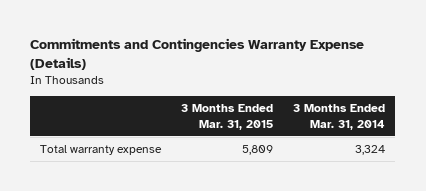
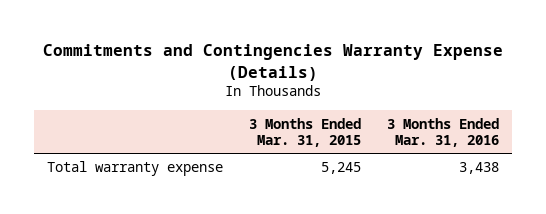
[293,104,386,130] 3 Months Ended Mar. 31, 2014 -> none
none -> [386,117,499,147] 3 Months Ended Mar. 31, 2016
[242,145,274,156] 5,809 -> [321,162,362,175] 5,245

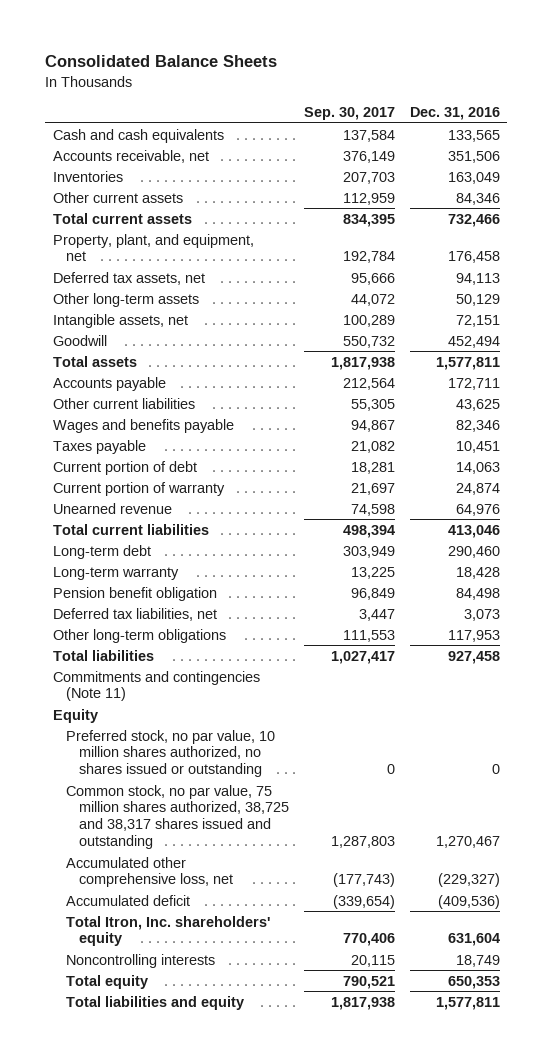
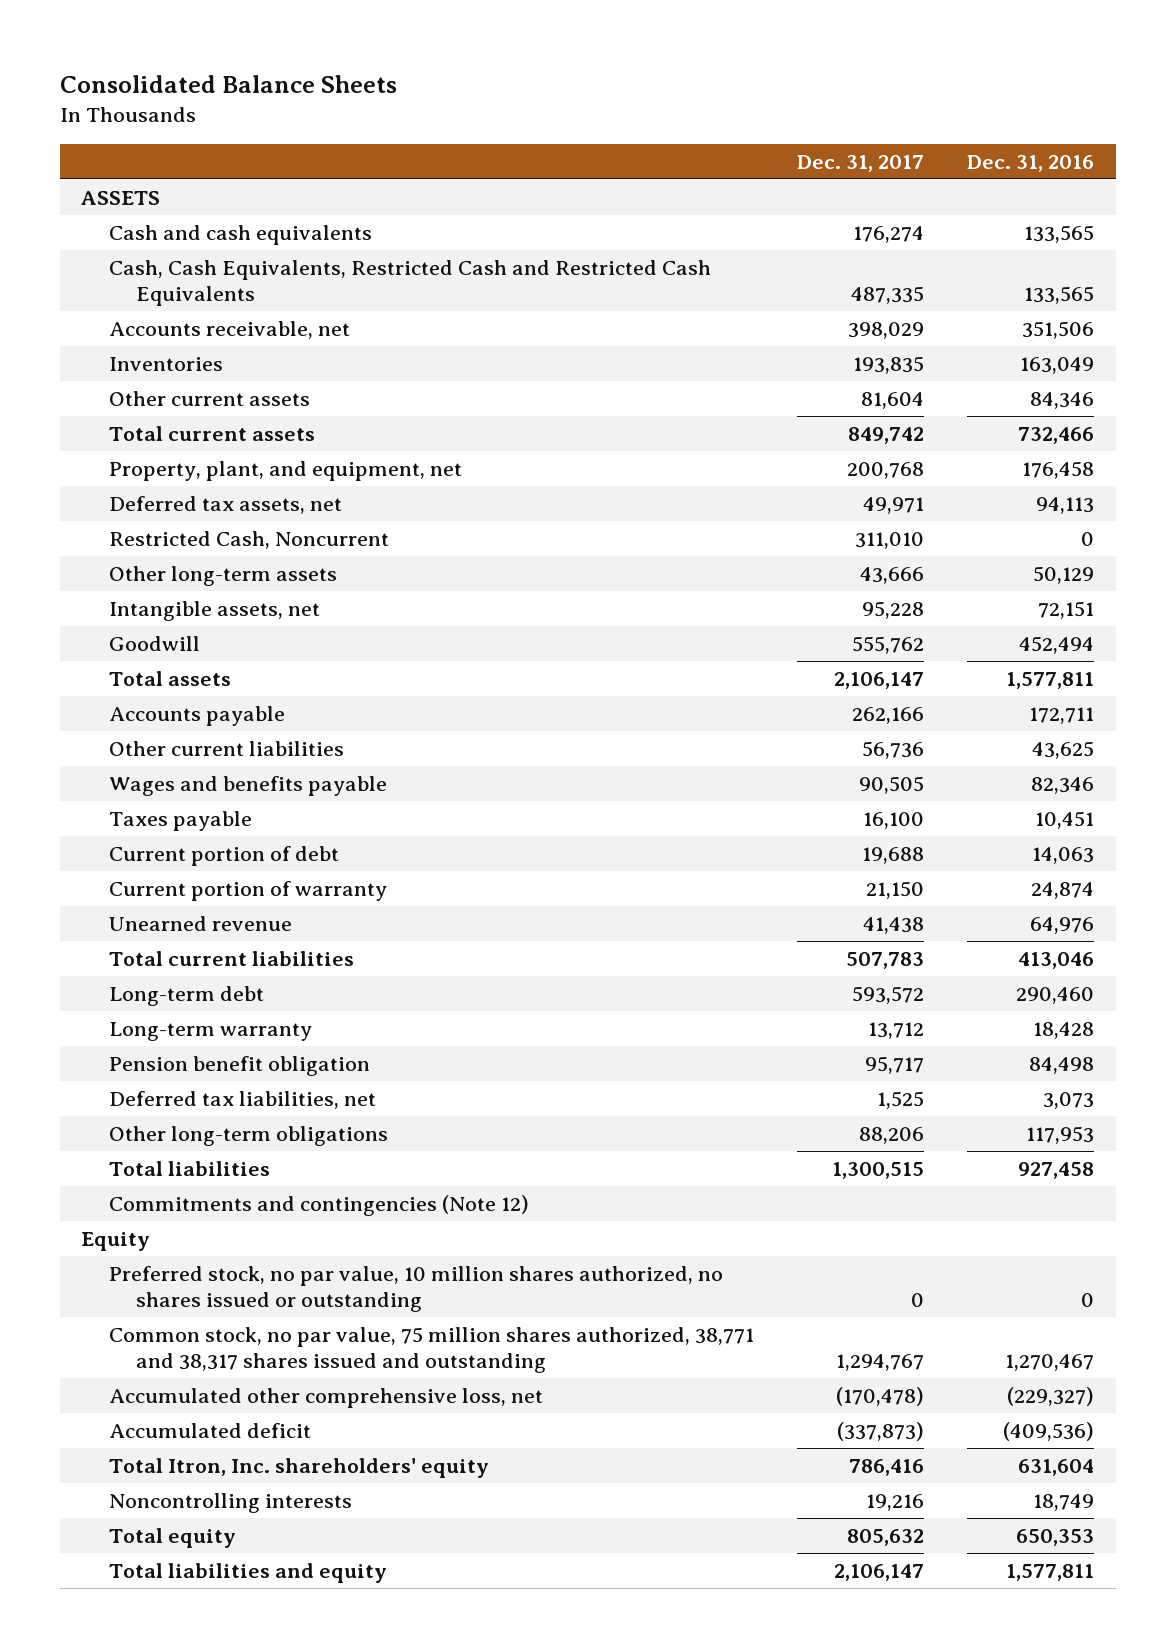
[303,106,395,120] Sep. 30, 2017 -> none
none -> [796,154,924,172] Dec. 31, 2017
none -> [81,190,161,205] ASSETS
none -> [108,259,711,306] Cash, Cash Equivalents, Restricted Cash and Restricted Cash Equivalents
none -> [108,530,389,549] Restricted Cash, Noncurrent
[52,670,260,702] Commitments and contingencies (Note 11) -> [108,1194,529,1216] Commitments and contingencies (Note 12)
[65,784,289,850] Common stock, no par value, 75 million shares authorized, 38,725 and 38,317 shares issued and outstanding -> [108,1326,754,1373] Common stock, no par value, 75 million shares authorized, 38,771 and 38,317 shares issued and outstanding

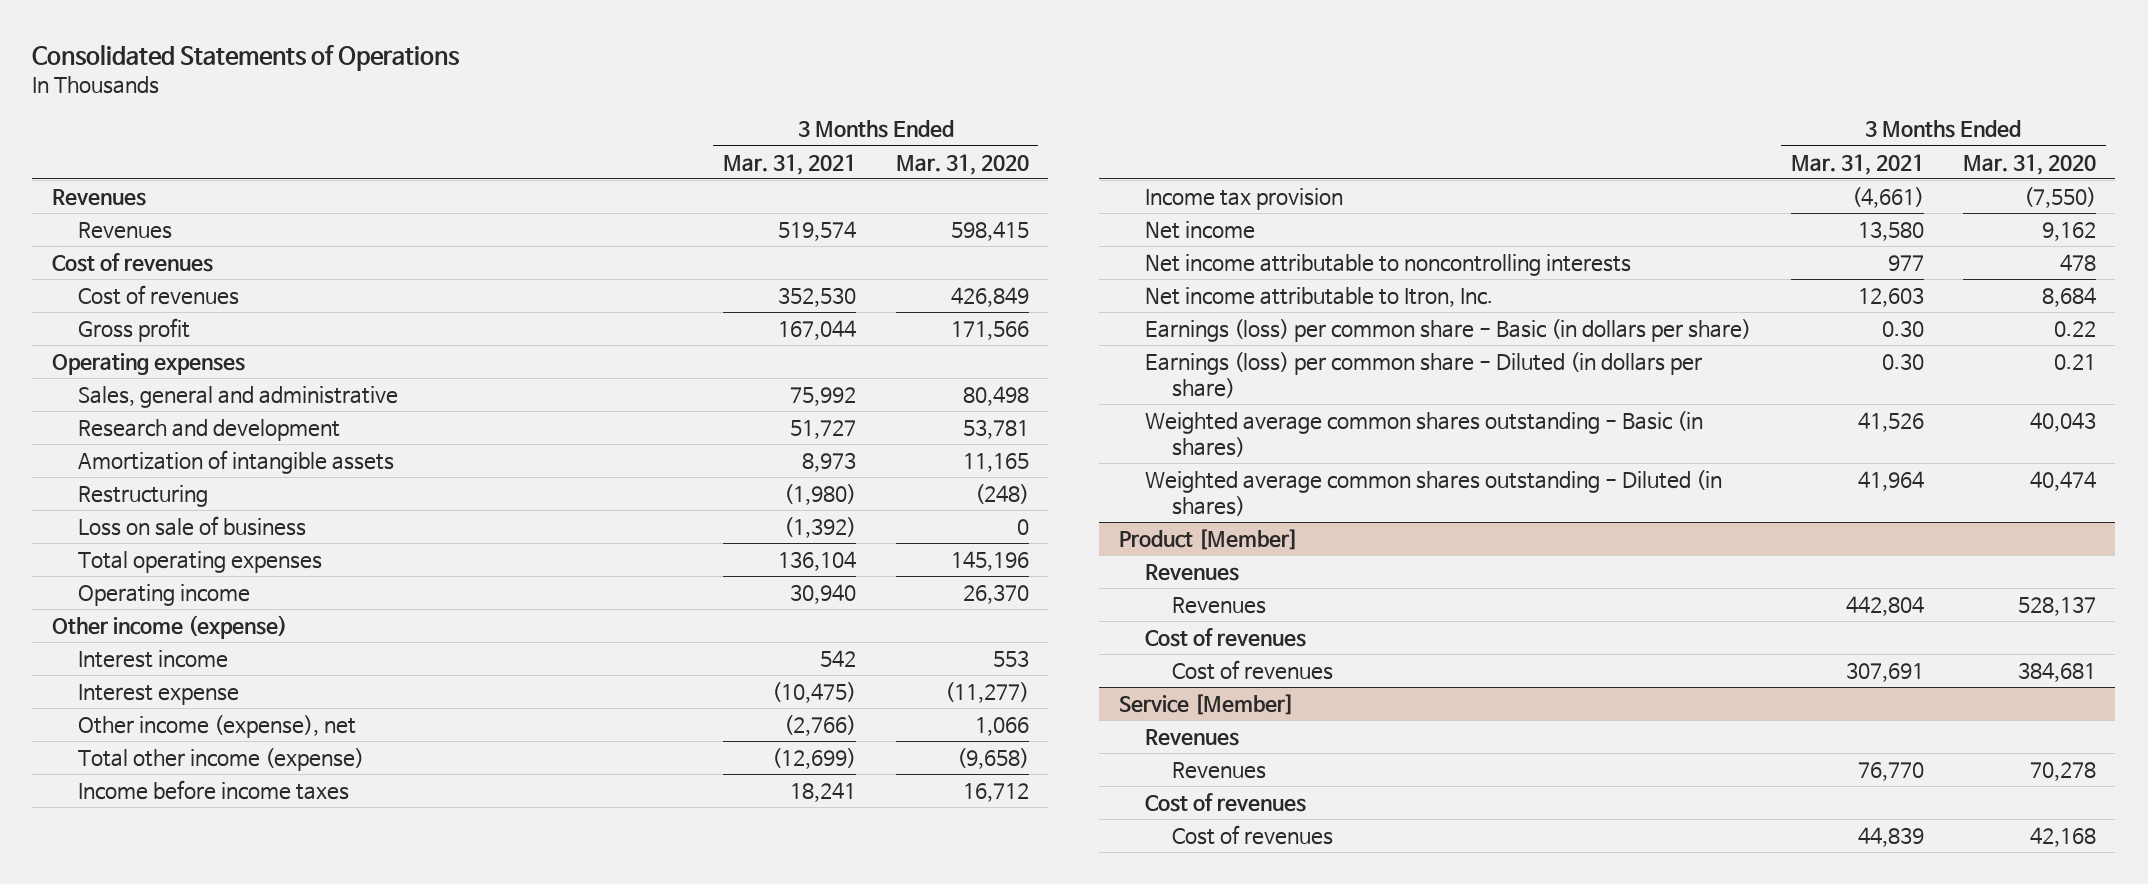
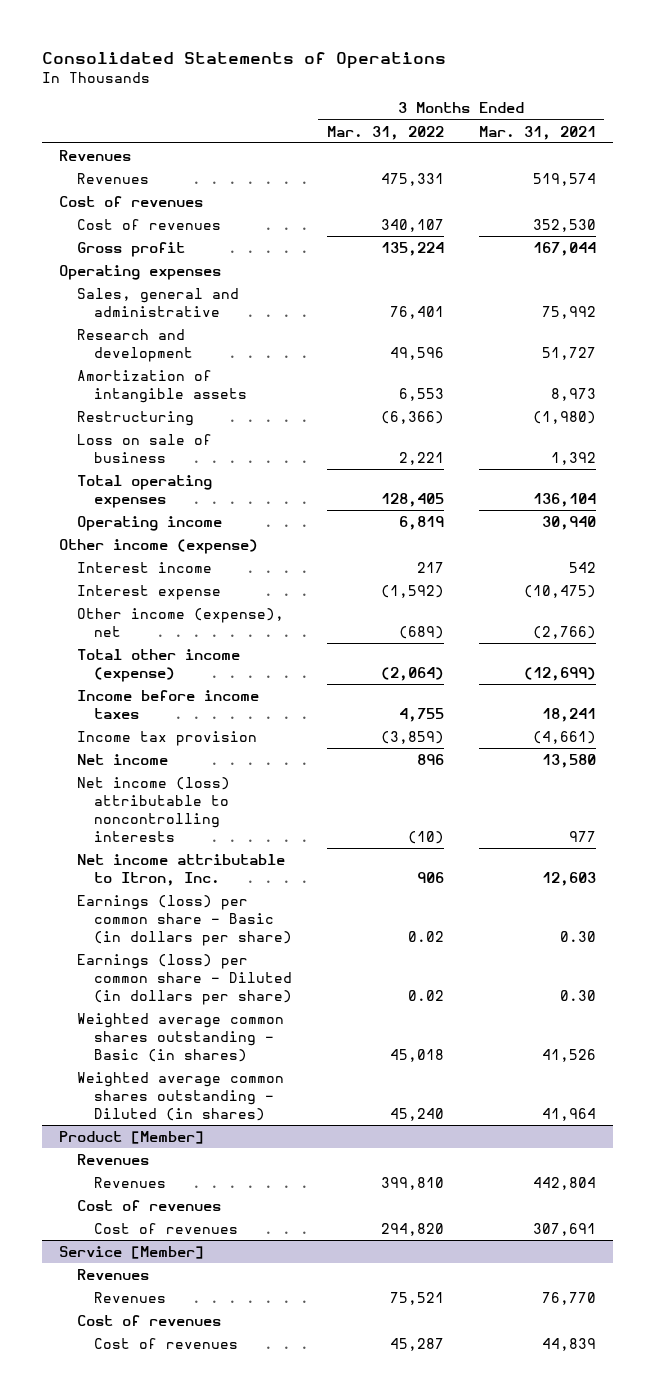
[895,153,1029,175] Mar. 31, 2020 -> none
none -> [326,125,444,140] Mar. 31, 2022
[784,517,857,539] (1,392) -> [550,451,596,465] 1,392
[1145,254,1632,277] Net income attributable to noncontrolling interests -> [76,776,230,842] Net income (loss) attributable to noncontrolling interests

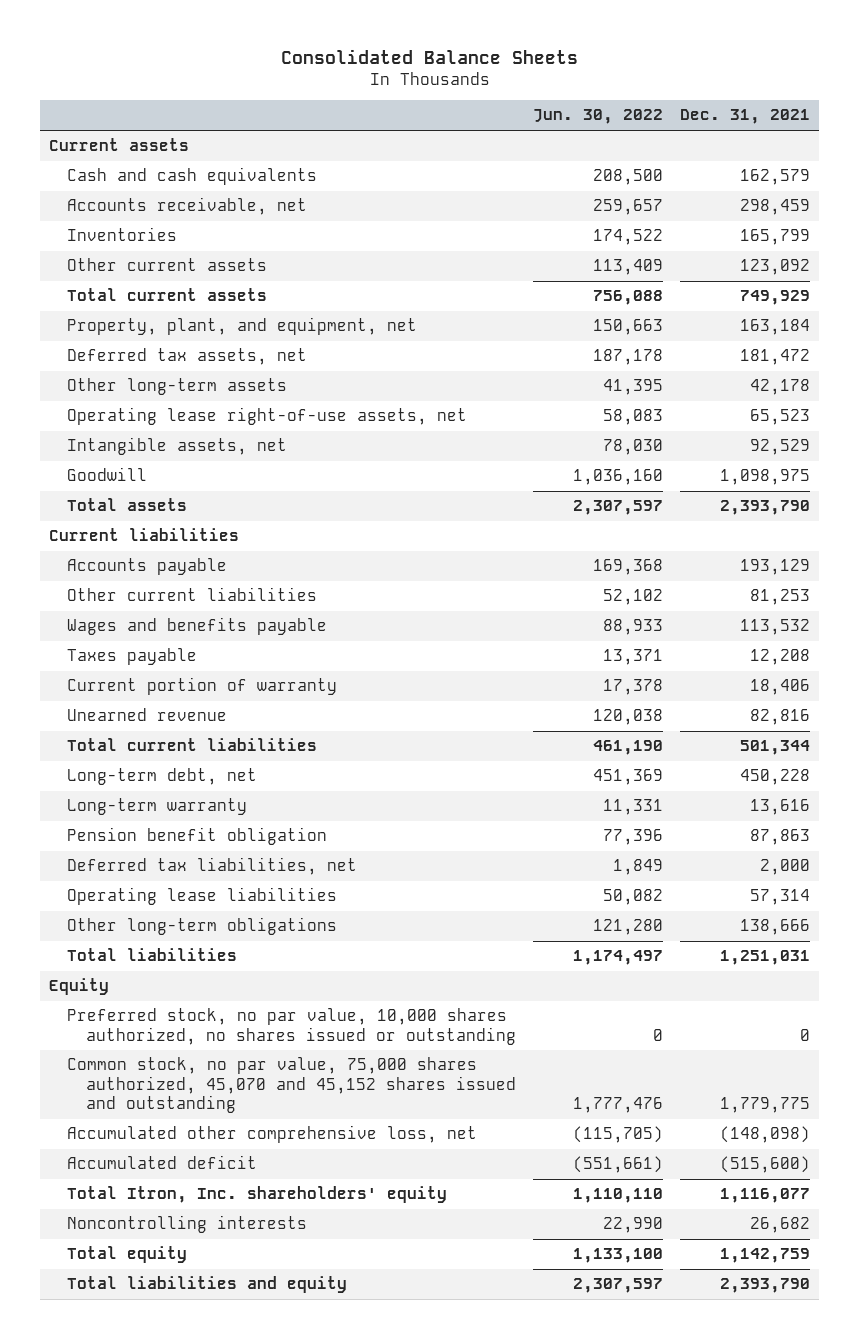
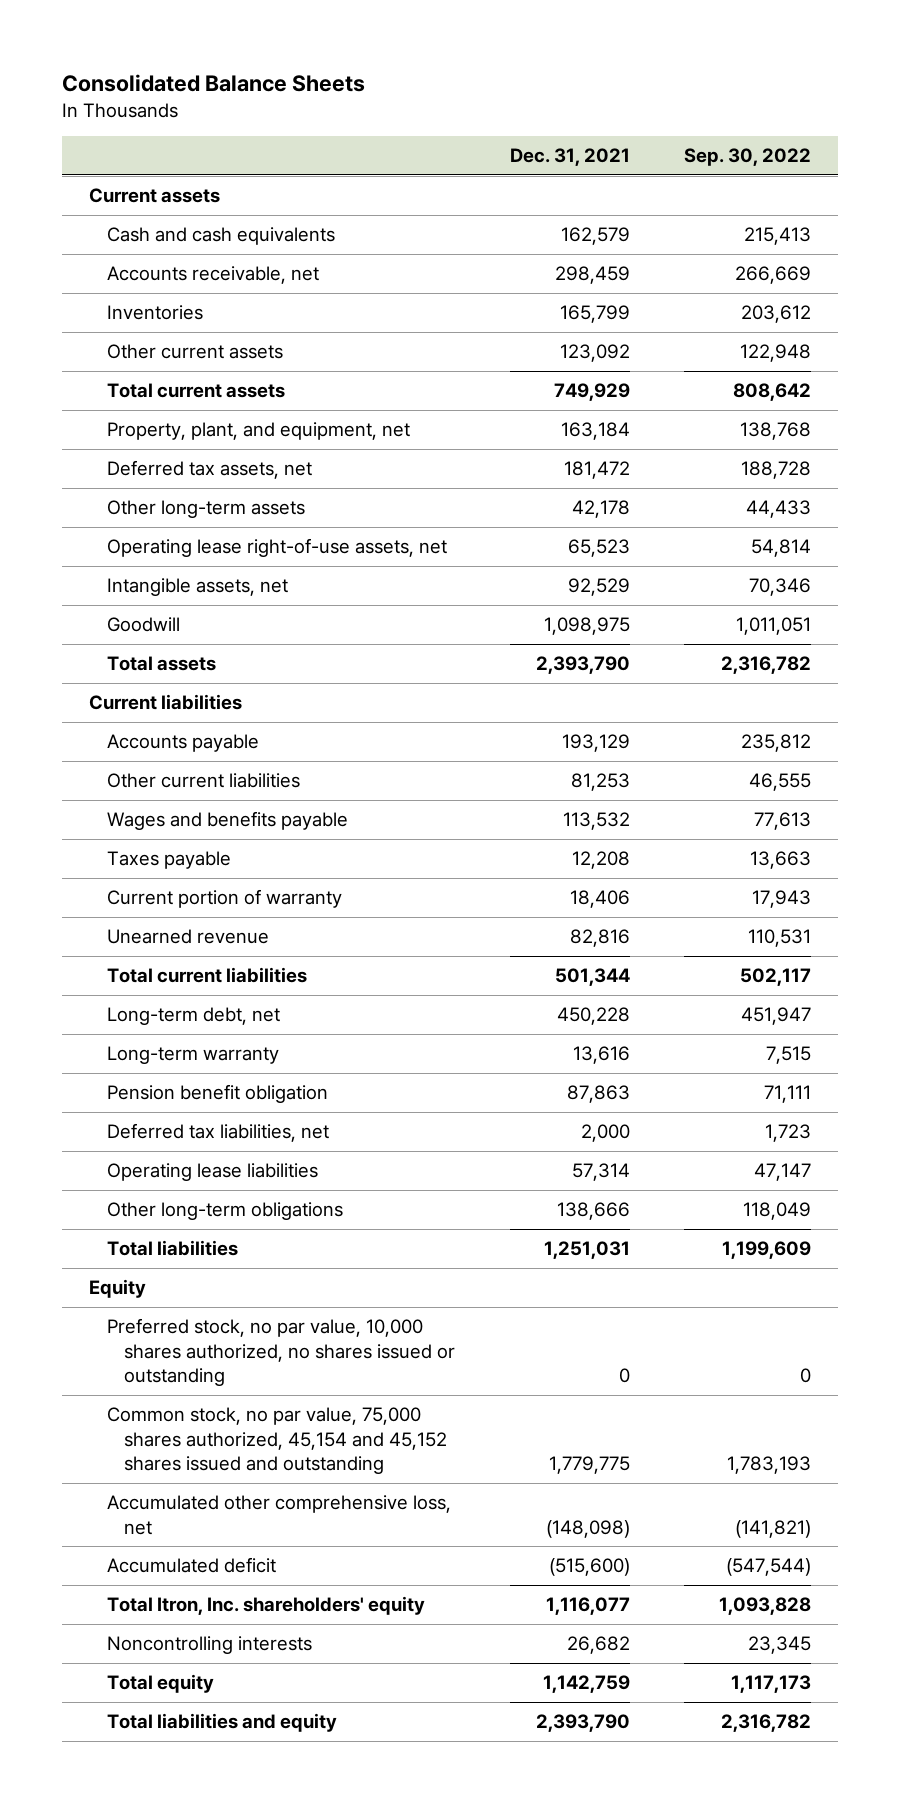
[533,109,664,125] Jun. 30, 2022 -> none
none -> [684,148,812,167] Sep. 30, 2022
[67,1057,516,1113] Common stock, no par value, 75,000 shares authorized, 45,070 and 45,152 shares issued and outstanding -> [106,1407,448,1475] Common stock, no par value, 75,000 shares authorized, 45,154 and 45,152 shares issued and outstanding

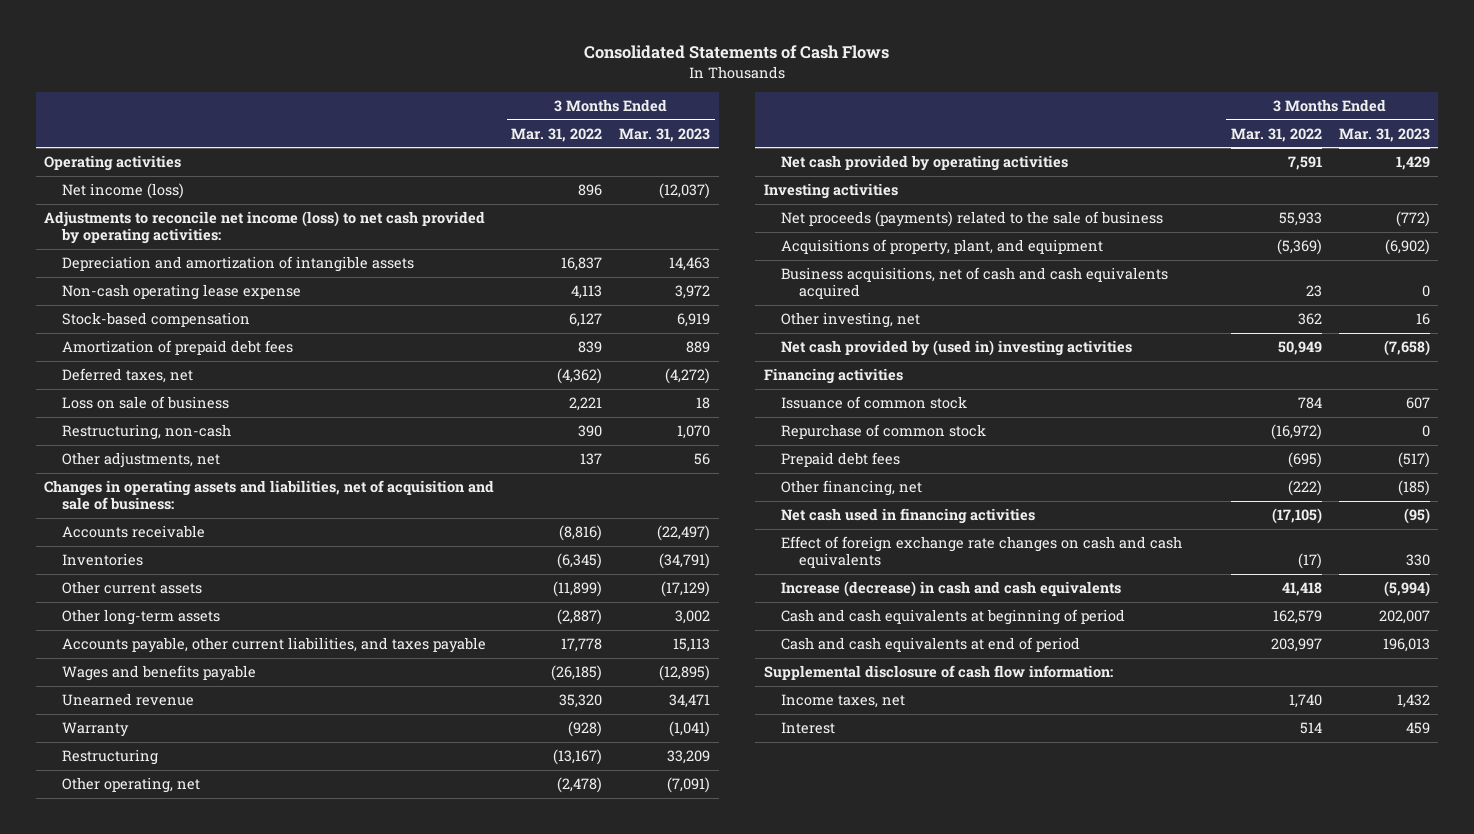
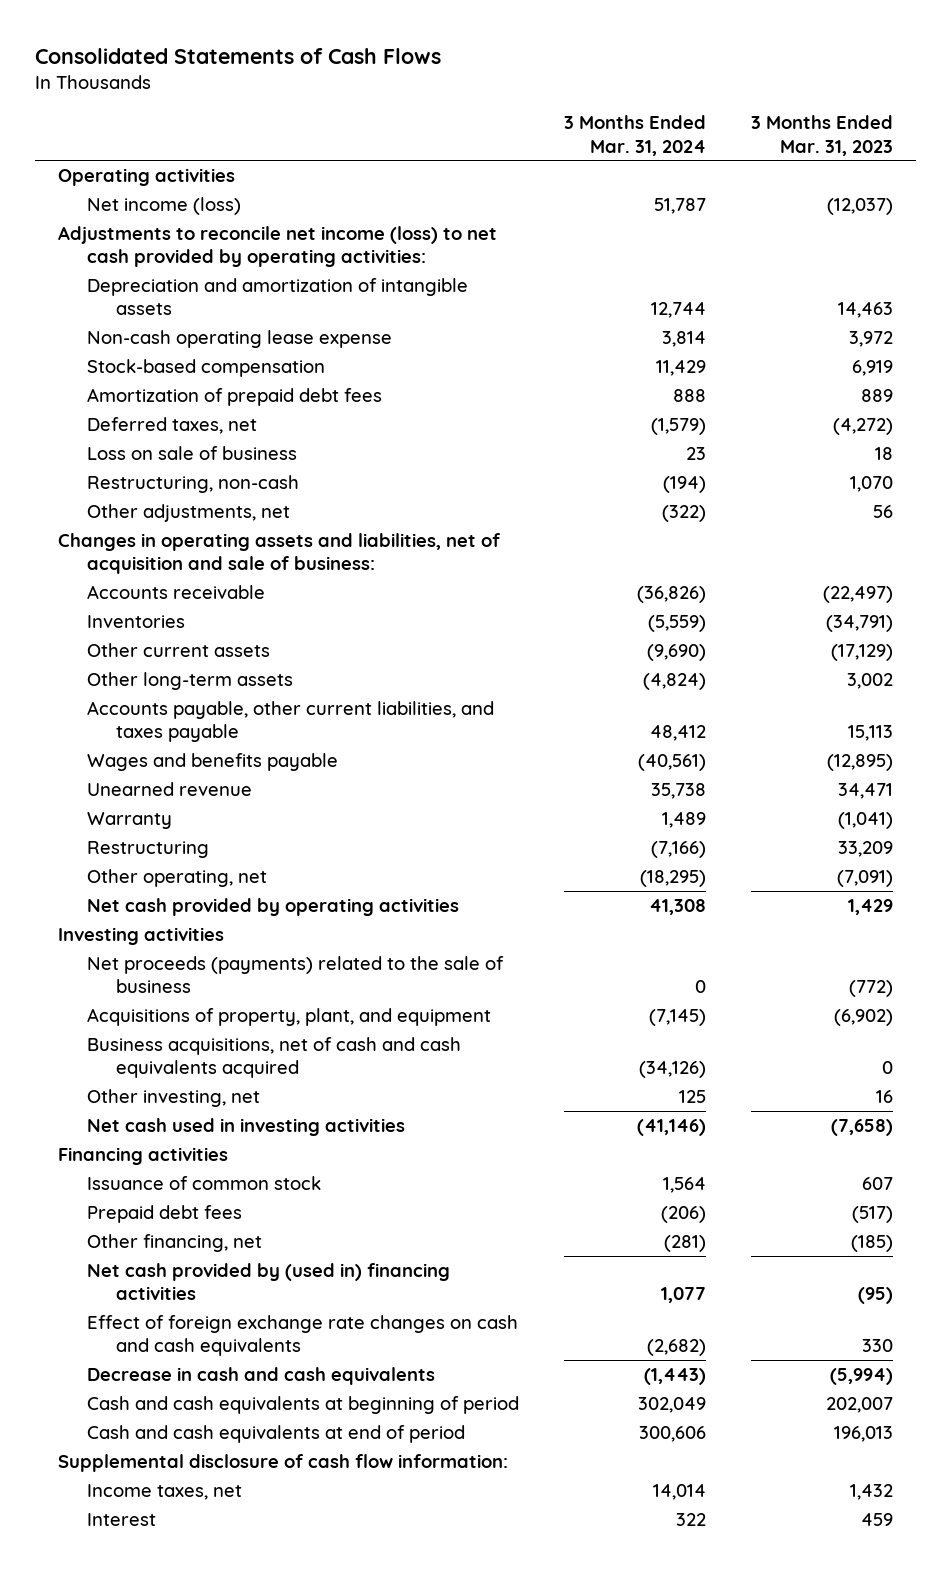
[511,127,603,142] Mar. 31, 2022 -> none
none -> [564,115,707,156] 3 Months Ended Mar. 31, 2024
[781,339,1133,356] Net cash provided by (used in) investing activities -> [86,1117,405,1136] Net cash used in investing activities
[781,423,987,439] Repurchase of common stock -> none
[781,507,1036,524] Net cash used in financing activities -> [86,1262,450,1301] Net cash provided by (used in) financing activities
[781,580,1122,597] Increase (decrease) in cash and cash equivalents -> [86,1366,435,1385] Decrease in cash and cash equivalents

